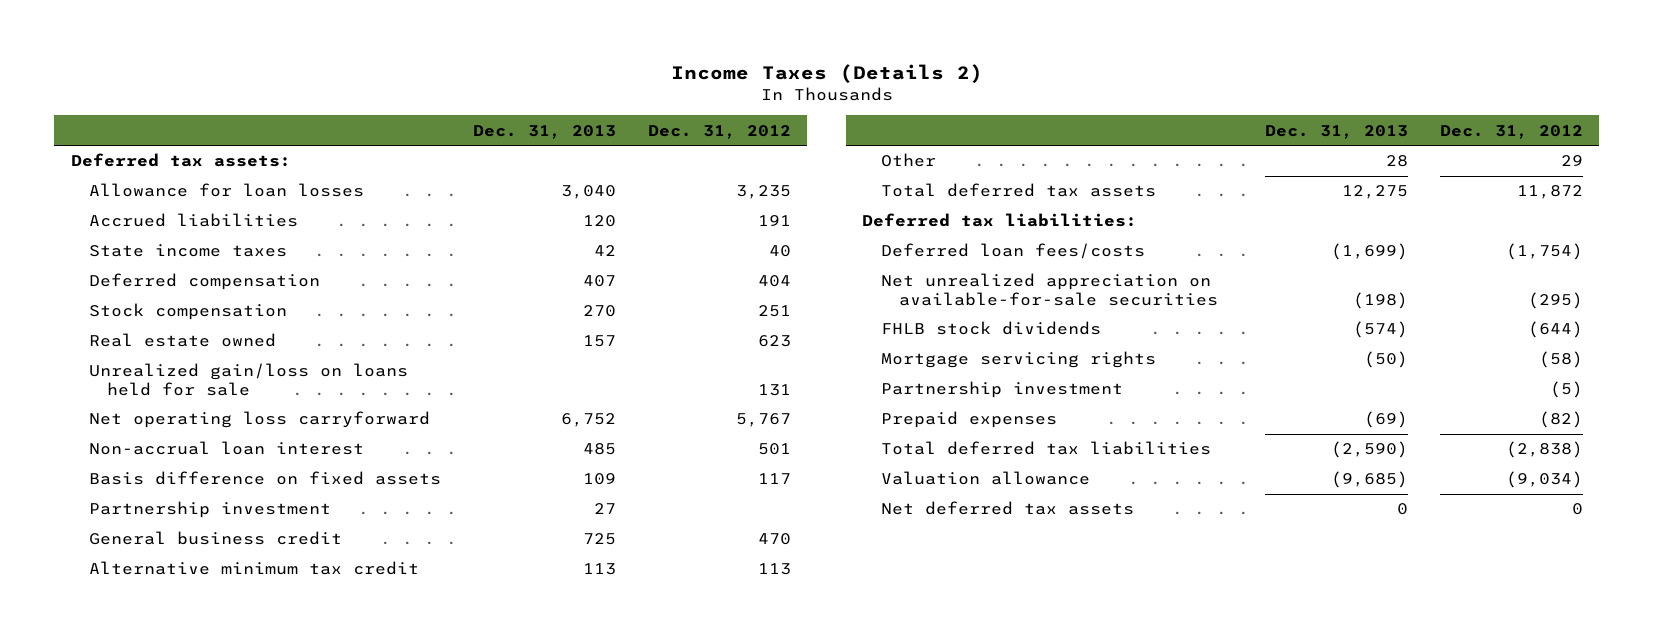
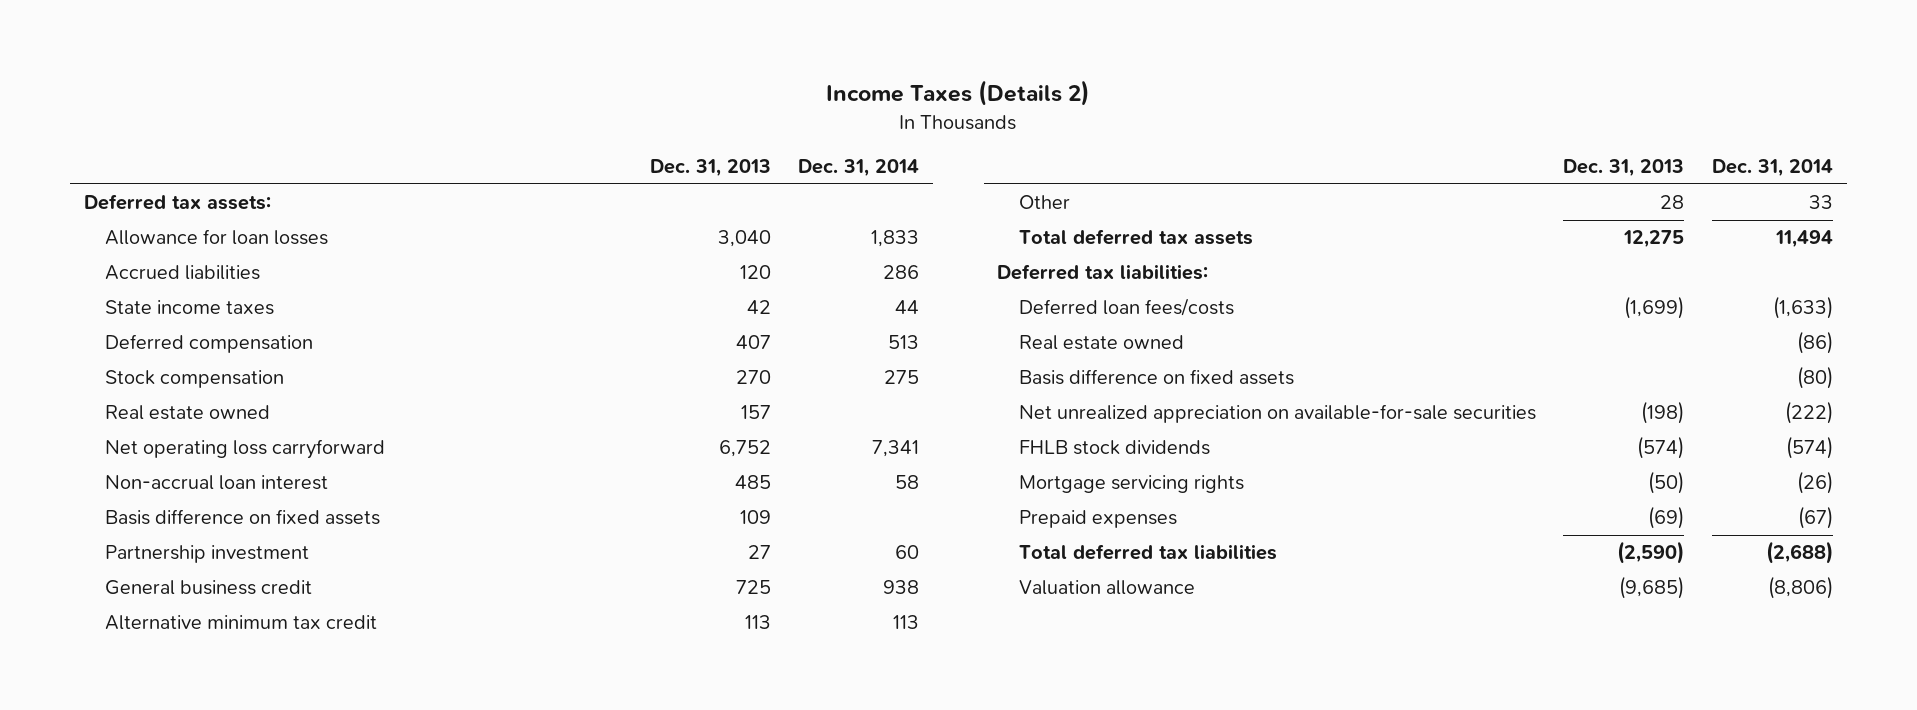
[648,124,792,139] Dec. 31, 2012 -> none
none -> [798,159,920,178] Dec. 31, 2014
[88,363,408,396] Unrealized gain/loss on loans held for sale -> none
none -> [1018,335,1184,351] Real estate owned
none -> [1018,369,1294,386] Basis difference on fixed assets
[880,381,1123,399] Partnership investment -> none
[880,501,1134,516] Net deferred tax assets -> none

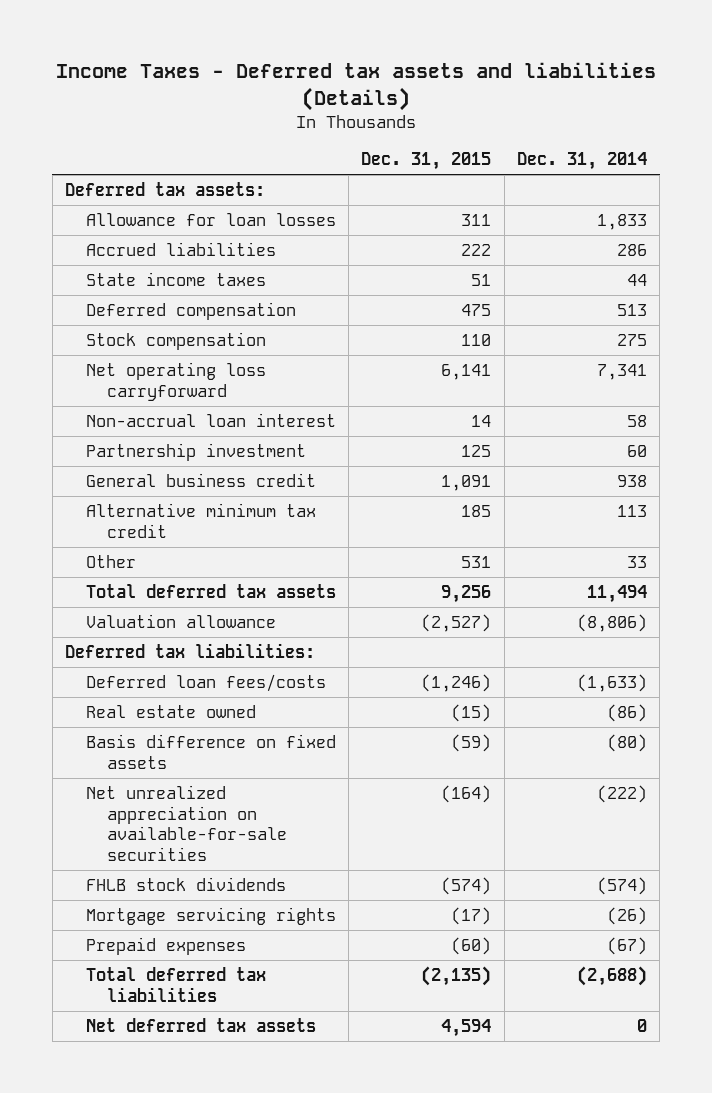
[826,80,1091,107] Income Taxes (Details 2) -> [55,62,656,111] Income Taxes - Deferred tax assets and liabilities (Details)
[649,159,771,178] Dec. 31, 2013 -> none
none -> [361,152,492,171] Dec. 31, 2015
[104,405,270,421] Real estate owned -> none
[104,509,380,526] Basis difference on fixed assets -> none
[1018,580,1195,596] Valuation allowance -> [85,613,276,628] Valuation allowance
none -> [85,1017,316,1032] Net deferred tax assets

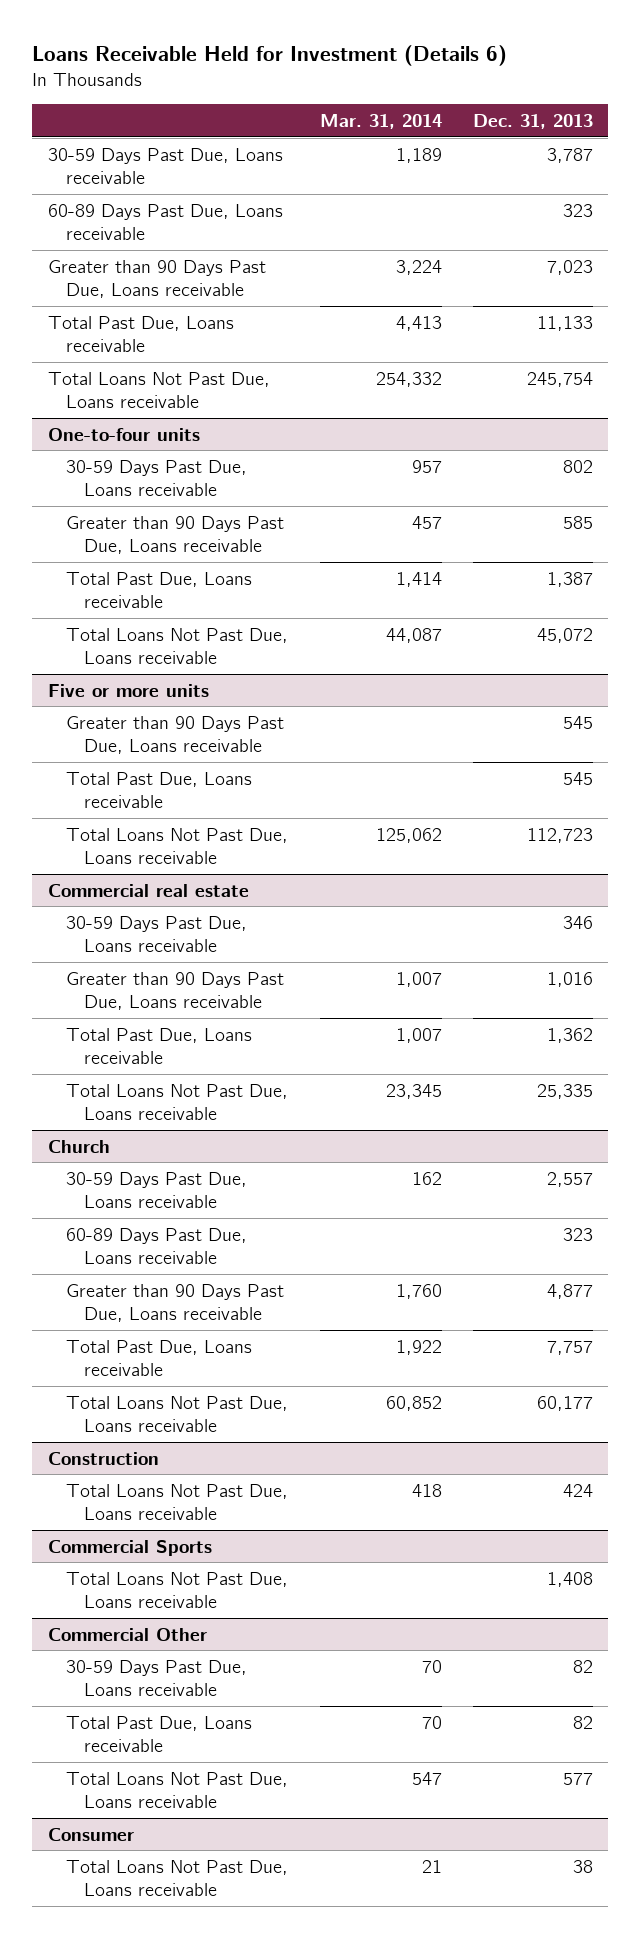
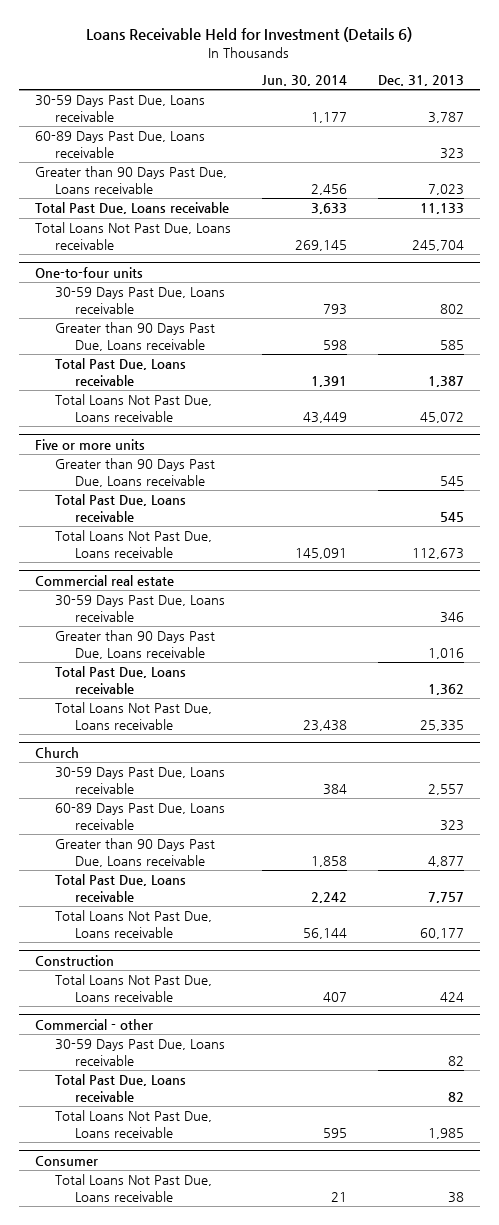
[319,113,442,129] Mar. 31, 2014 -> none
none -> [261,74,347,86] Jun. 30, 2014
[526,371,593,387] 245,754 -> [412,239,465,251] 245,704
[526,827,593,843] 112,723 -> [412,547,465,559] 112,673
[48,1539,213,1556] Commercial Sports -> none
[66,1571,289,1608] Total Loans Not Past Due, Loans receivable -> none
[48,1627,208,1641] Commercial Other -> [34,1018,153,1030] Commercial - other
[562,1772,593,1785] 577 -> [428,1127,465,1139] 1,985

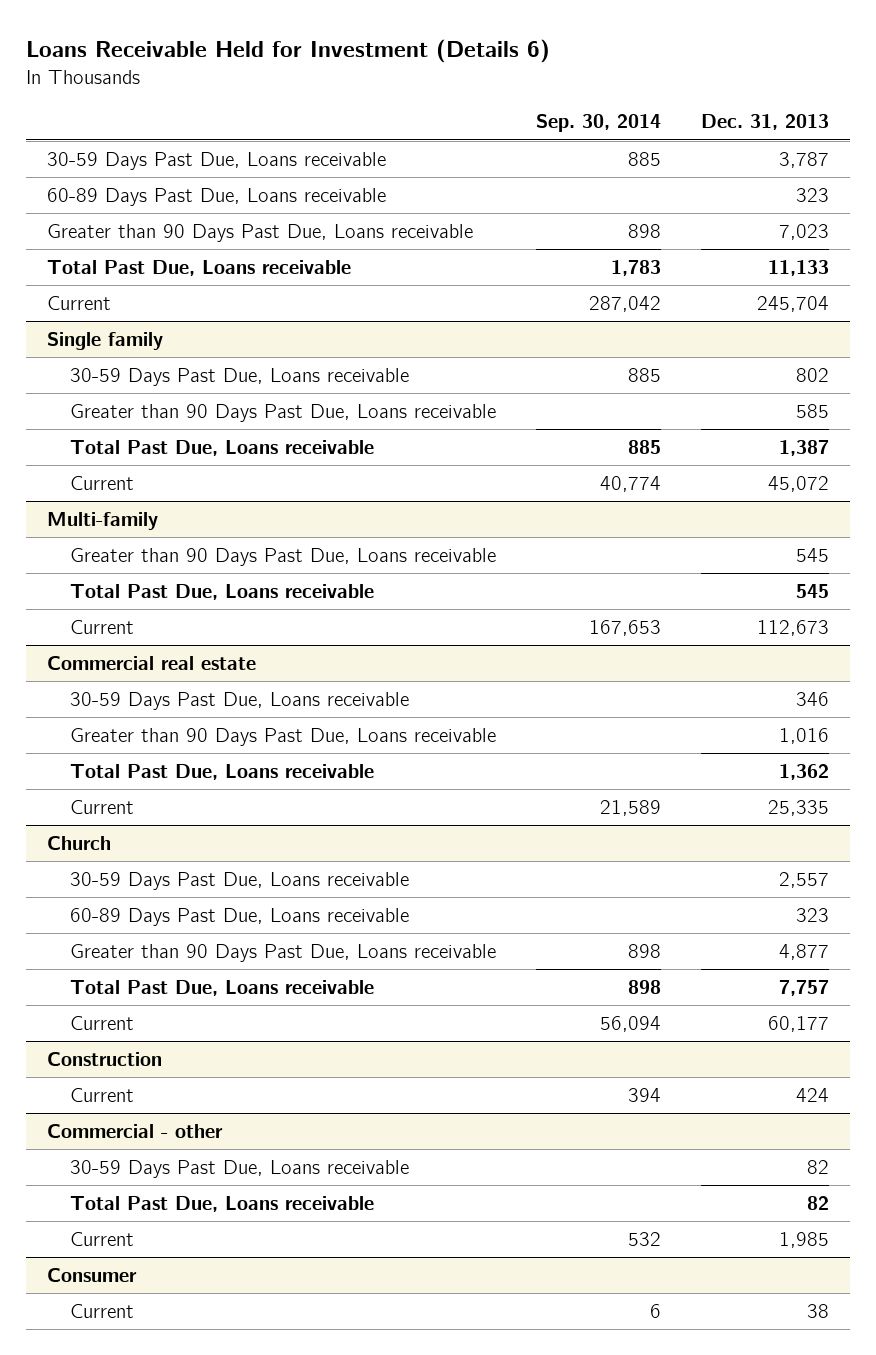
[261,74,347,86] Jun. 30, 2014 -> none
none -> [536,114,662,133] Sep. 30, 2014
[34,266,143,278] One-to-four units -> none
[34,222,231,250] Total Loans Not Past Due, Loans receivable -> [46,295,111,310] Current
none -> [46,331,163,350] Single family
[34,438,145,450] Five or more units -> none
[54,394,212,422] Total Loans Not Past Due, Loans receivable -> [69,475,134,490] Current
none -> [46,511,158,530] Multi-family
[54,530,212,558] Total Loans Not Past Due, Loans receivable -> [69,619,134,634] Current
[54,702,212,730] Total Loans Not Past Due, Loans receivable -> [69,799,134,814] Current
[54,910,212,938] Total Loans Not Past Due, Loans receivable -> [69,1015,134,1030] Current
[54,974,212,1002] Total Loans Not Past Due, Loans receivable -> [69,1087,134,1102] Current
[54,1110,212,1138] Total Loans Not Past Due, Loans receivable -> [69,1231,134,1246] Current
[54,1174,212,1202] Total Loans Not Past Due, Loans receivable -> [69,1303,134,1318] Current

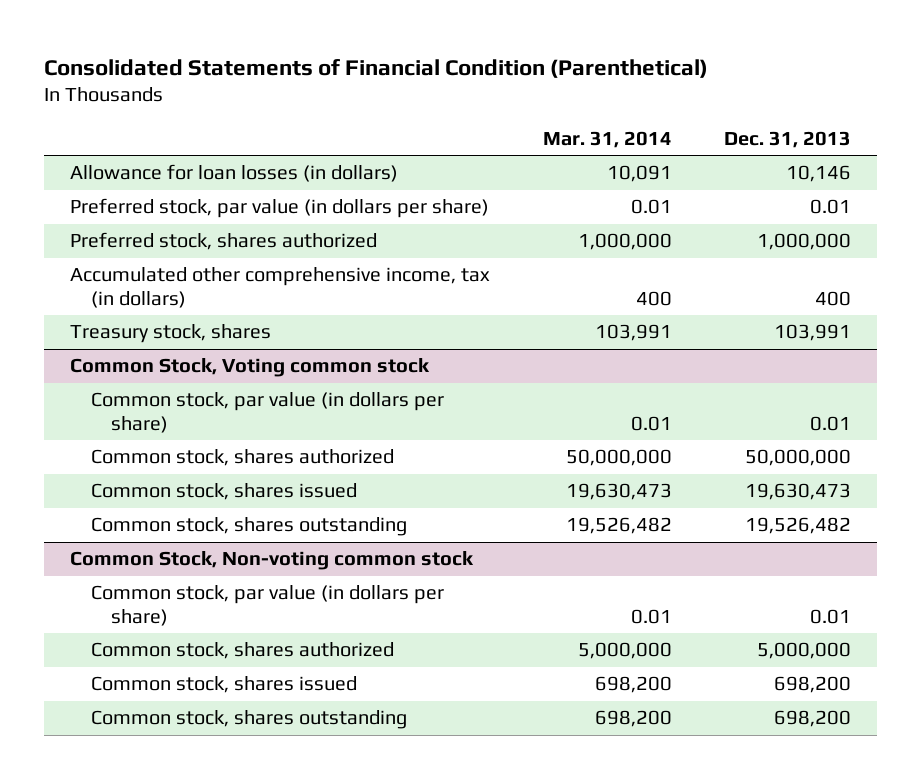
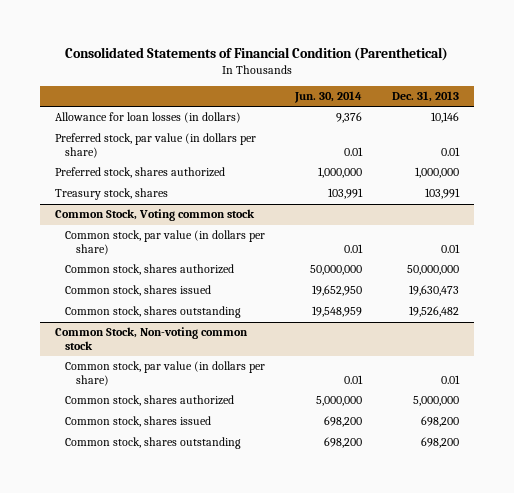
[542,130,672,148] Mar. 31, 2014 -> none
none -> [294,90,363,103] Jun. 30, 2014
[70,267,491,308] Accumulated other comprehensive income, tax (in dollars) -> none

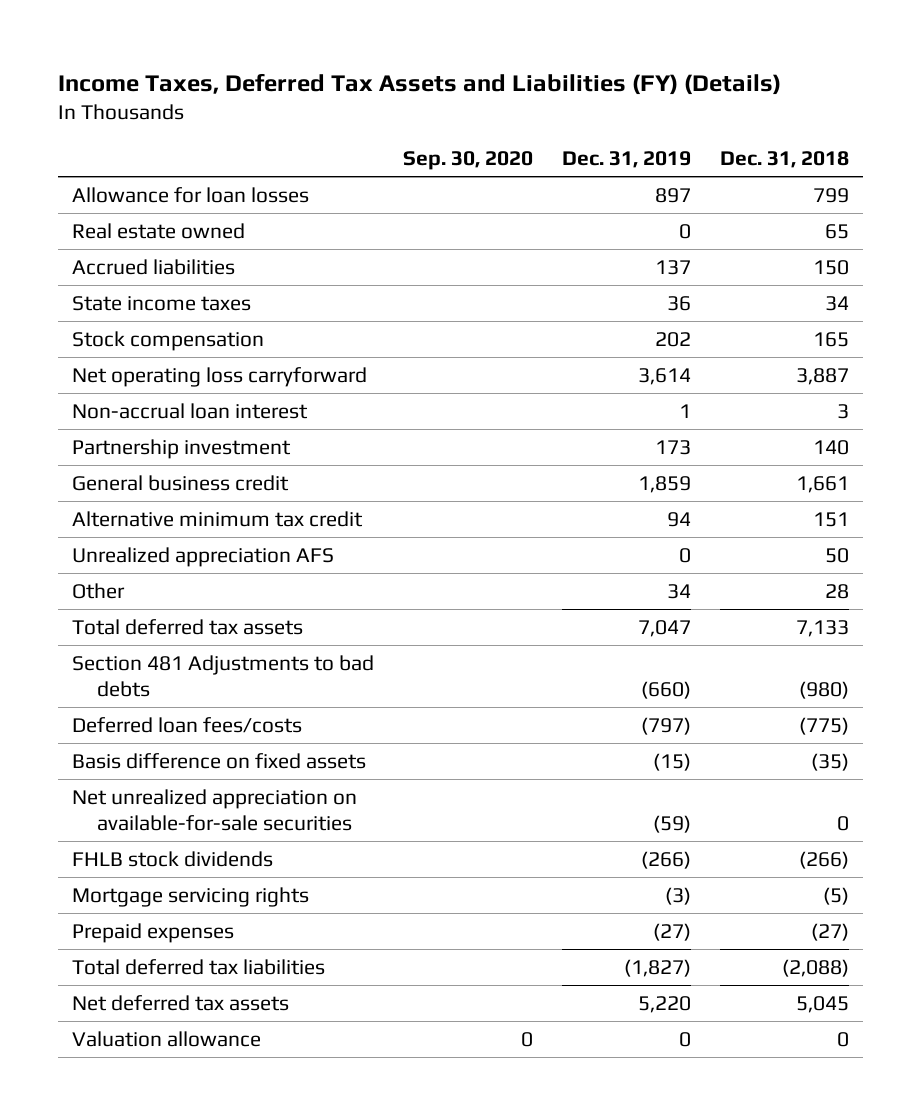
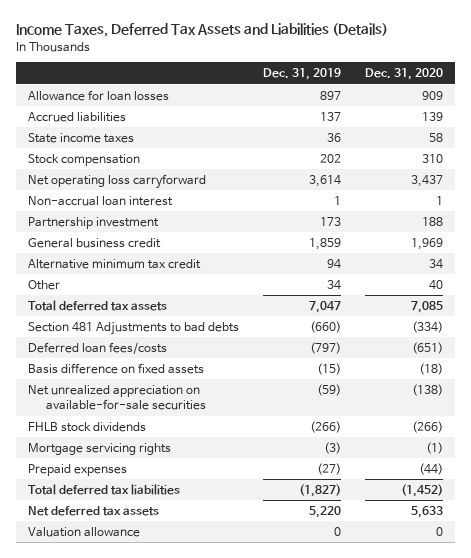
[58,72,782,95] Income Taxes, Deferred Tax Assets and Liabilities (FY) (Details) -> [16,23,389,38] Income Taxes, Deferred Tax Assets and Liabilities (Details)
[403,151,534,171] Sep. 30, 2020 -> none
[720,151,850,169] Dec. 31, 2018 -> none
none -> [365,68,444,81] Dec. 31, 2020
[72,222,246,239] Real estate owned -> none
[72,546,335,567] Unrealized appreciation AFS -> none

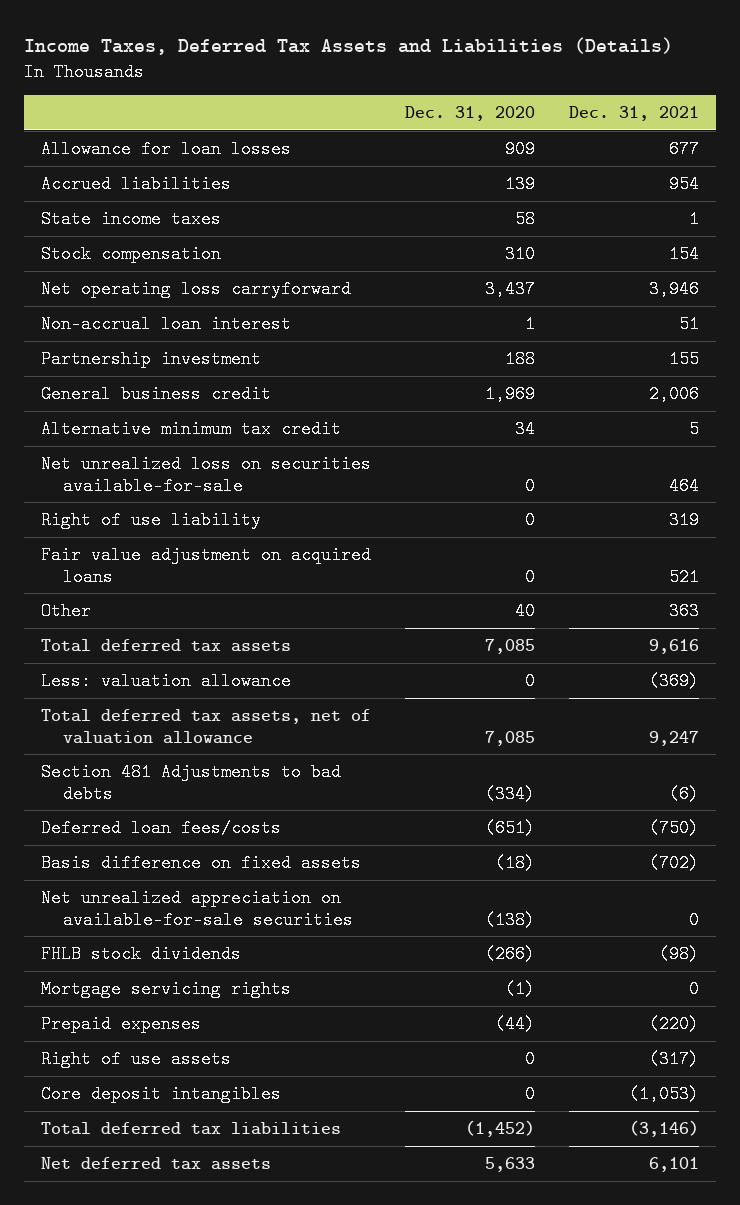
[263,68,342,81] Dec. 31, 2019 -> none
none -> [568,105,699,121] Dec. 31, 2021
none -> [40,454,371,495] Net unrealized loss on securities available-for-sale
none -> [40,510,261,529] Right of use liability
none -> [40,545,371,586] Fair value adjustment on acquired loans
none -> [40,671,291,690] Less: valuation allowance
none -> [40,708,371,744] Total deferred tax assets, net of valuation allowance
none -> [40,1049,231,1068] Right of use assets
none -> [40,1084,281,1103] Core deposit intangibles
[28,526,141,537] Valuation allowance -> none

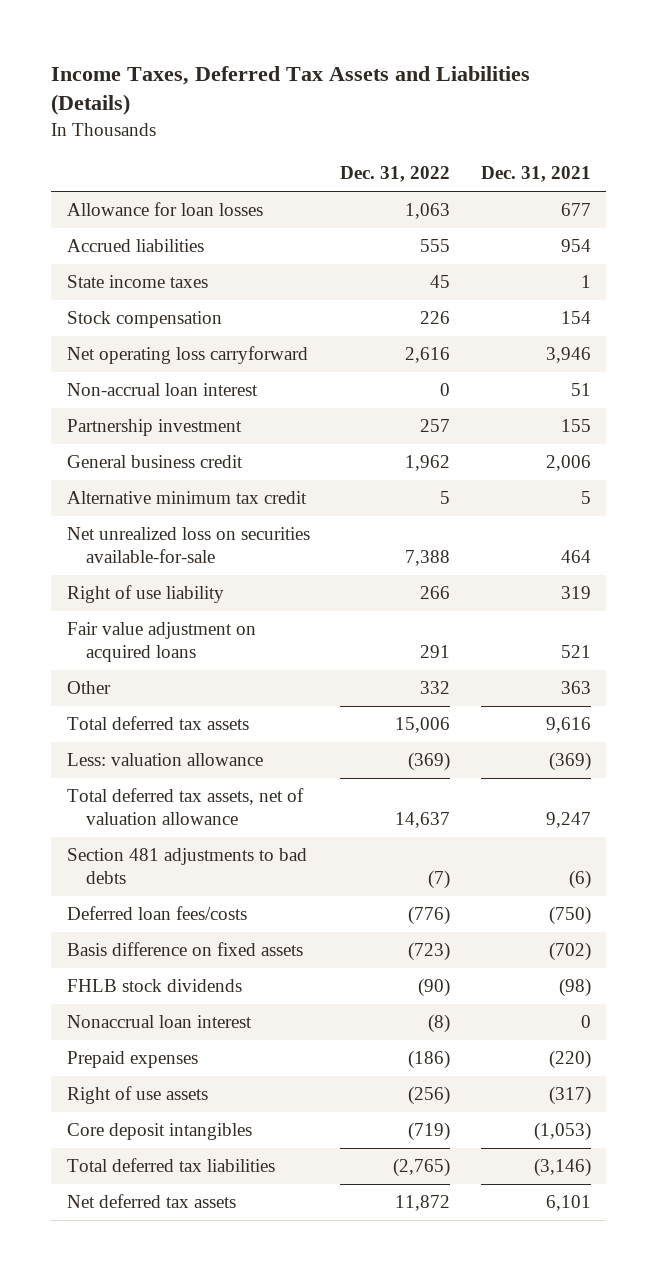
[404,105,535,121] Dec. 31, 2020 -> none
none -> [340,166,451,183] Dec. 31, 2022
[40,762,341,803] Section 481 Adjustments to bad debts -> [66,848,307,885] Section 481 adjustments to bad debts
[40,888,353,929] Net unrealized appreciation on available-for-sale securities -> none
[40,979,291,998] Mortgage servicing rights -> none
none -> [66,1015,252,1029] Nonaccrual loan interest

